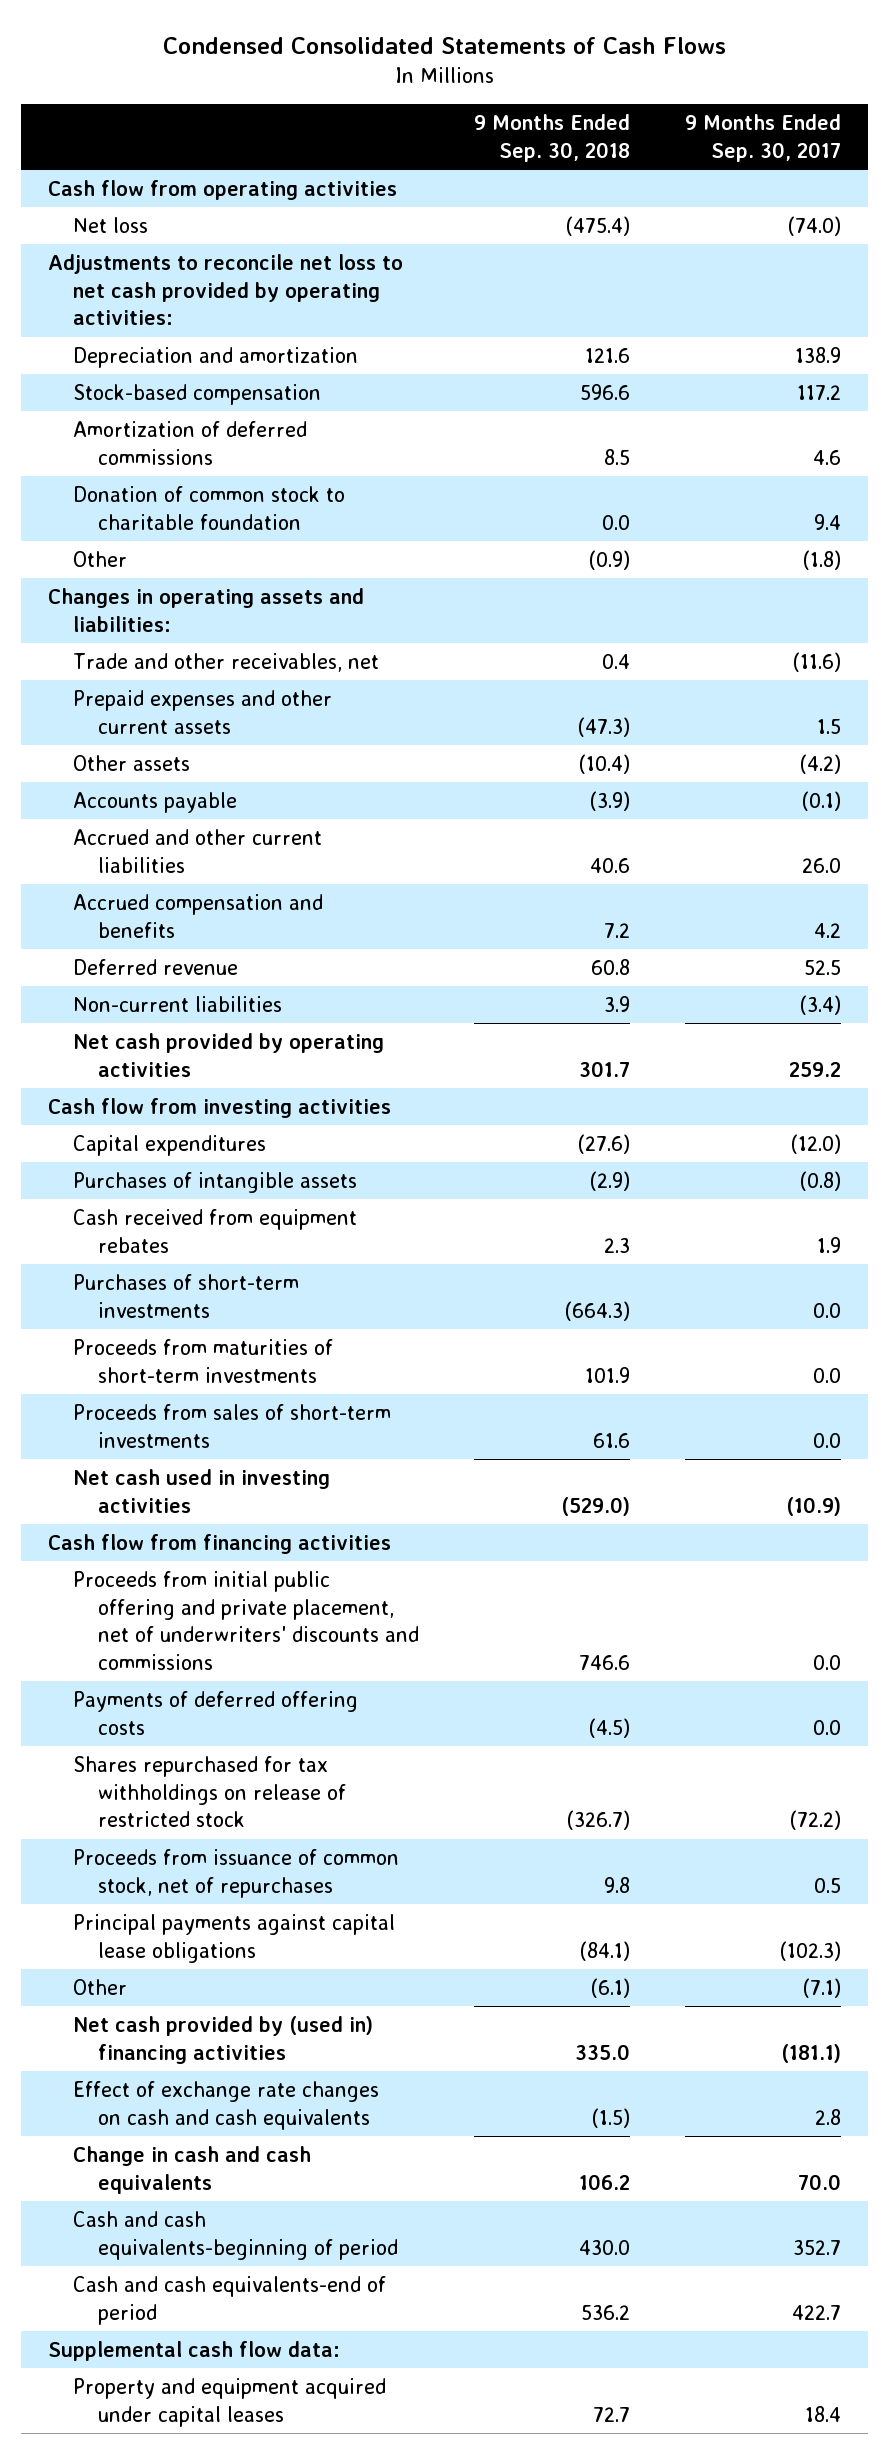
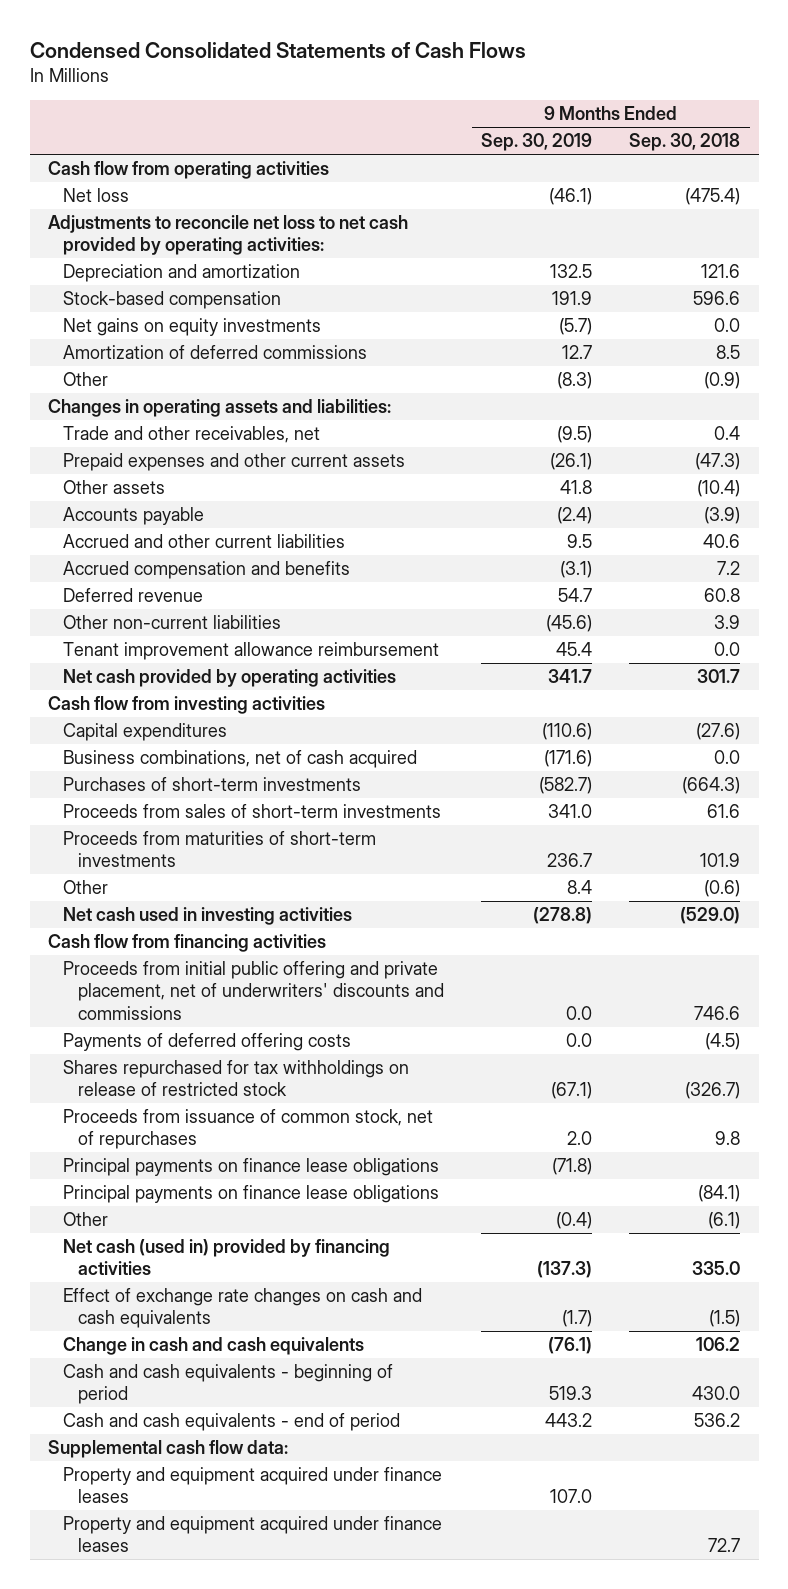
[684,114,841,162] 9 Months Ended Sep. 30, 2017 -> none
none -> [481,133,593,152] Sep. 30, 2019
none -> [63,318,322,337] Net gains on equity investments
[73,485,346,530] Donation of common stock to charitable foundation -> none
[73,995,283,1012] Non-current liabilities -> [63,615,282,630] Other non-current liabilities
none -> [63,642,440,661] Tenant improvement allowance reimbursement
[73,1171,358,1193] Purchases of intangible assets -> none
[73,1208,358,1253] Cash received from equipment rebates -> none
none -> [63,750,418,769] Business combinations, net of cash acquired
[73,1338,334,1383] Proceeds from maturities of short-term investments -> [63,831,377,868] Proceeds from maturities of short-term investments
none -> [63,880,109,895] Other
none -> [63,1158,440,1177] Principal payments on finance lease obligations
[73,1913,396,1963] Principal payments against capital lease obligations -> [63,1185,440,1204] Principal payments on finance lease obligations
[73,2015,374,2064] Net cash provided by (used in) financing activities -> [63,1239,391,1276] Net cash (used in) provided by financing activities
[73,2210,399,2260] Cash and cash equivalents-beginning of period -> [63,1364,394,1405] Cash and cash equivalents - beginning of period
[73,2275,387,2325] Cash and cash equivalents-end of period -> [63,1413,401,1432] Cash and cash equivalents - end of period
none -> [63,1467,443,1504] Property and equipment acquired under finance leases
[73,2377,387,2427] Property and equipment acquired under capital leases -> [63,1516,443,1553] Property and equipment acquired under finance leases

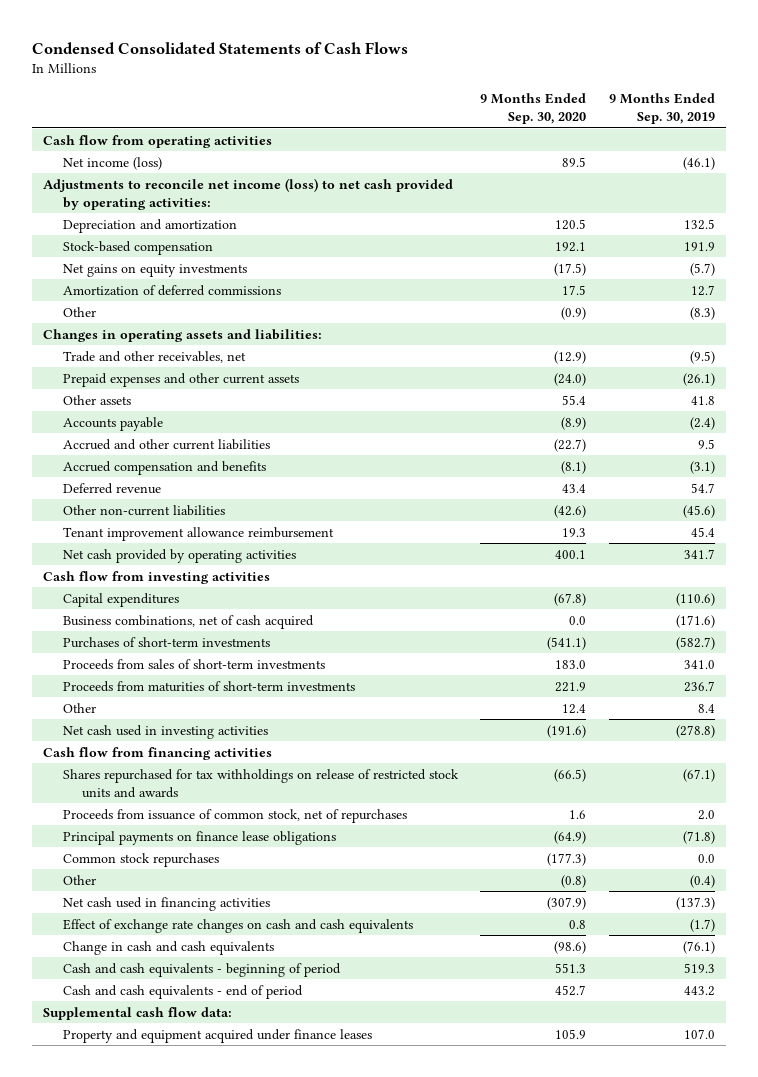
[629,133,741,152] Sep. 30, 2018 -> none
none -> [480,93,587,125] 9 Months Ended Sep. 30, 2020
[63,188,130,203] Net loss -> [62,156,162,170] Net income (loss)
[48,215,409,256] Adjustments to reconcile net loss to net cash provided by operating activities: -> [43,177,454,210] Adjustments to reconcile net income (loss) to net cash provided by operating activities:
[63,961,445,1020] Proceeds from initial public offering and private placement, net of underwriters' discounts and commissions -> none
[63,1033,352,1052] Payments of deferred offering costs -> none
[63,1060,410,1097] Shares repurchased for tax withholdings on release of restricted stock -> [62,768,459,798] Shares repurchased for tax withholdings on release of restricted stock units and awards
[63,1185,440,1204] Principal payments on finance lease obligations -> none
none -> [62,852,219,867] Common stock repurchases
[63,1239,391,1276] Net cash (used in) provided by financing activities -> [62,896,270,911] Net cash used in financing activities
[63,1516,443,1553] Property and equipment acquired under finance leases -> none

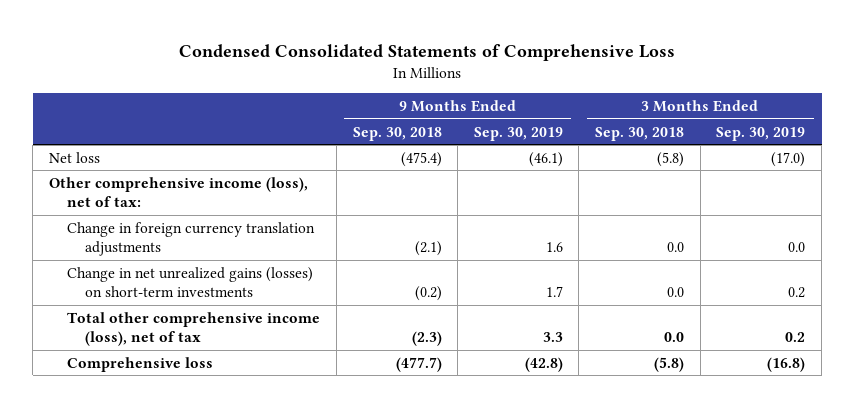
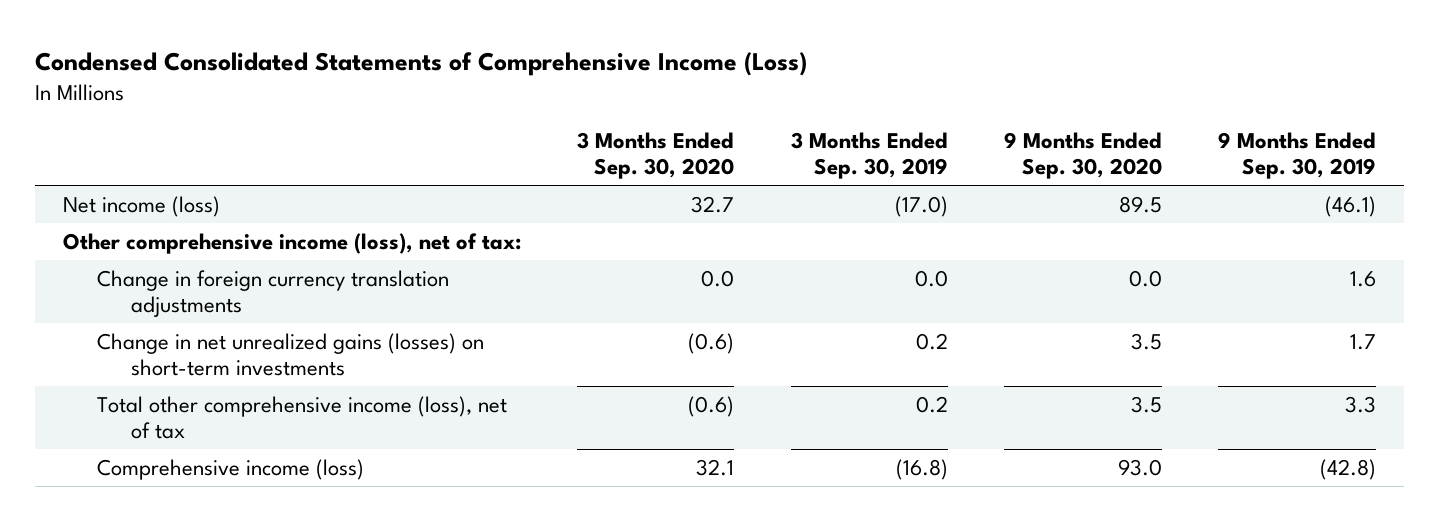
[179,43,676,61] Condensed Consolidated Statements of Comprehensive Loss -> [35,51,808,76] Condensed Consolidated Statements of Comprehensive Income (Loss)
[352,126,442,141] Sep. 30, 2018 -> none
[595,126,685,141] Sep. 30, 2018 -> none
none -> [577,131,735,180] 3 Months Ended Sep. 30, 2020
none -> [1003,131,1162,180] 9 Months Ended Sep. 30, 2020
[49,151,101,163] Net loss -> [63,195,221,217] Net income (loss)
[67,356,214,372] Comprehensive loss -> [97,458,365,480] Comprehensive income (loss)

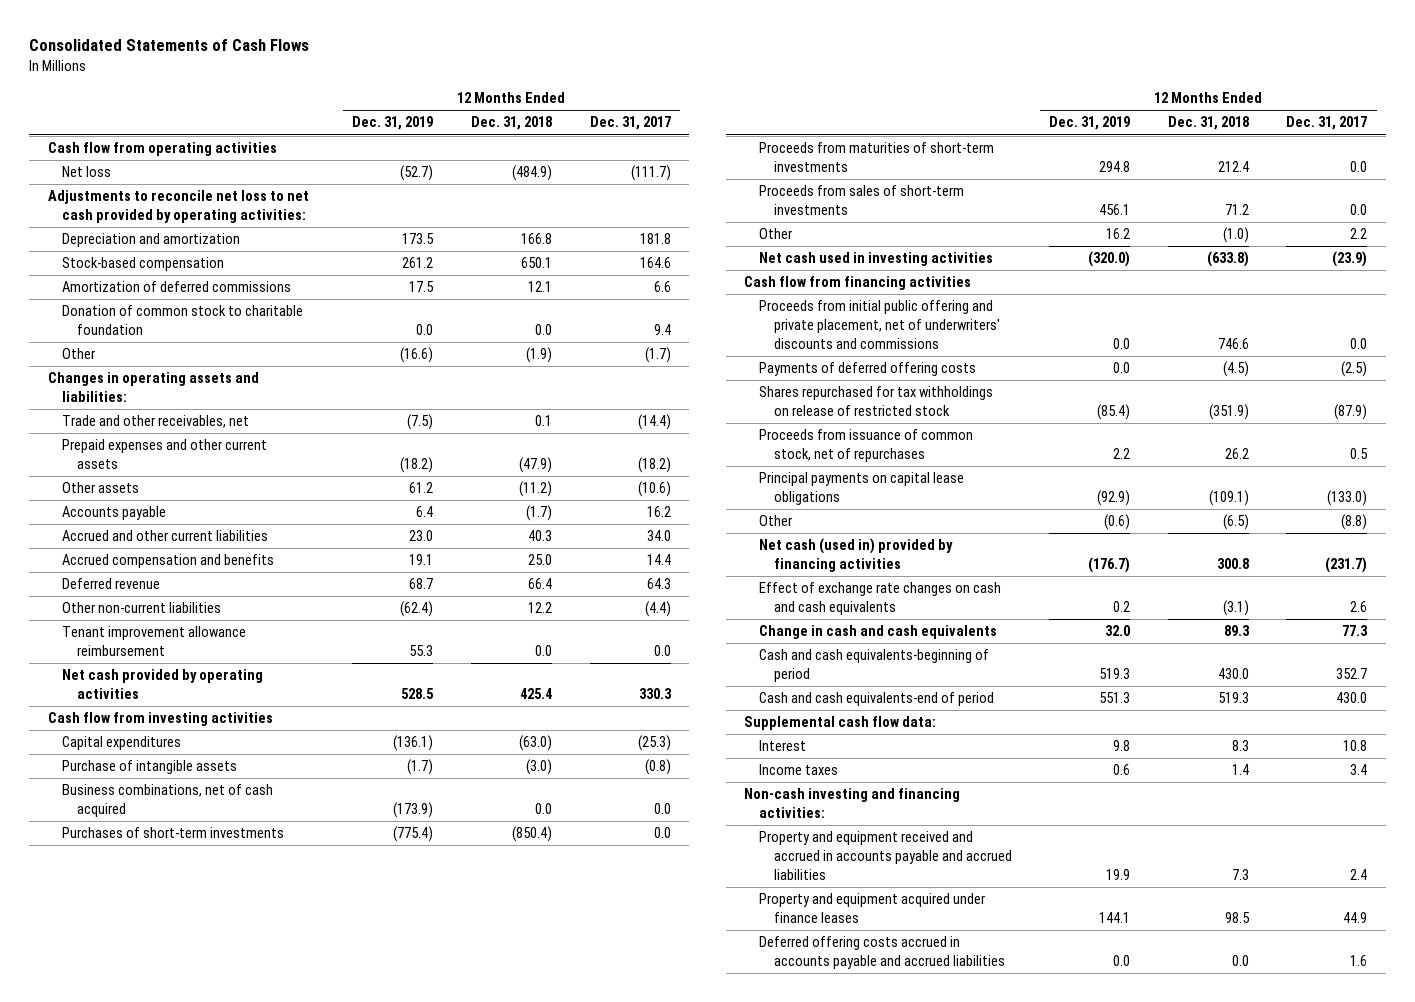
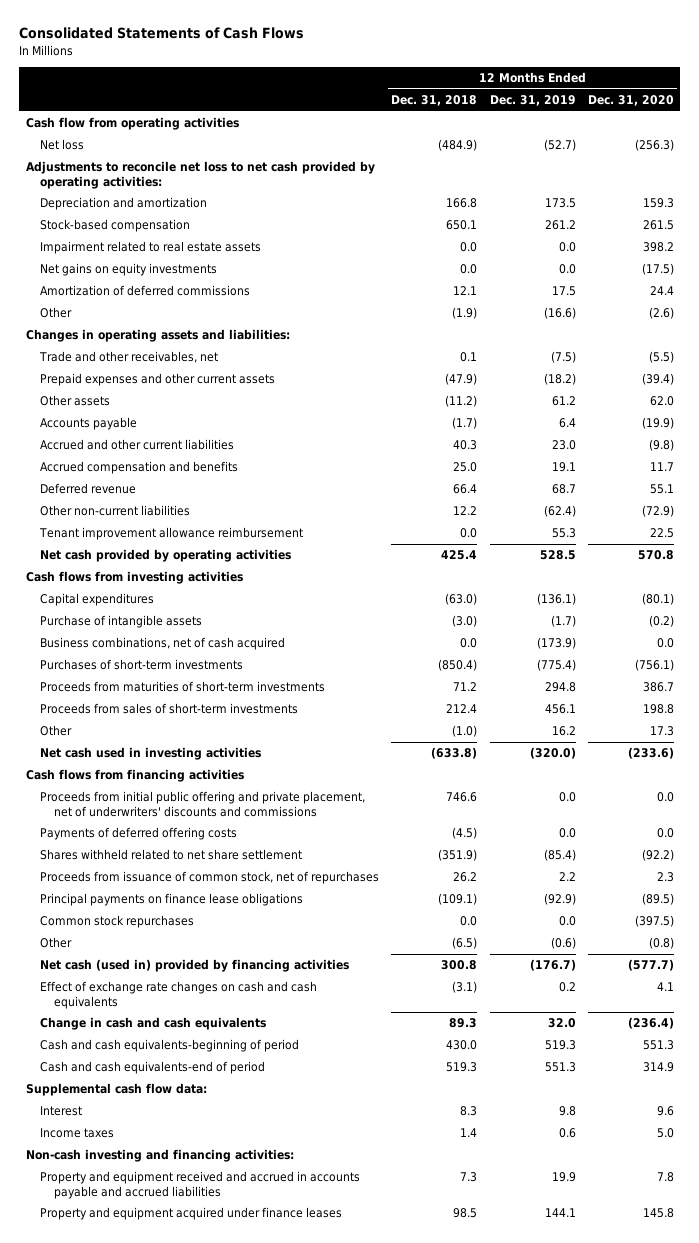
[589,116,671,131] Dec. 31, 2017 -> none
none -> [587,95,674,107] Dec. 31, 2020
none -> [39,241,261,255] Impairment related to real estate assets
none -> [39,263,217,277] Net gains on equity investments
[62,305,304,335] Donation of common stock to charitable foundation -> none
[47,712,273,727] Cash flow from investing activities -> [25,571,243,585] Cash flows from investing activities
[1217,160,1249,172] 212.4 -> [453,682,478,692] 71.2
[1224,203,1249,215] 71.2 -> [446,704,478,714] 212.4
[744,276,972,291] Cash flow from financing activities -> [25,769,244,783] Cash flows from financing activities
[759,386,994,416] Shares repurchased for tax withholdings on release of restricted stock -> [39,849,302,861] Shares withheld related to net share settlement
[759,472,965,505] Principal payments on capital lease obligations -> [39,893,303,907] Principal payments on finance lease obligations
none -> [39,915,194,929] Common stock repurchases
[759,936,1005,969] Deferred offering costs accrued in accounts payable and accrued liabilities -> none

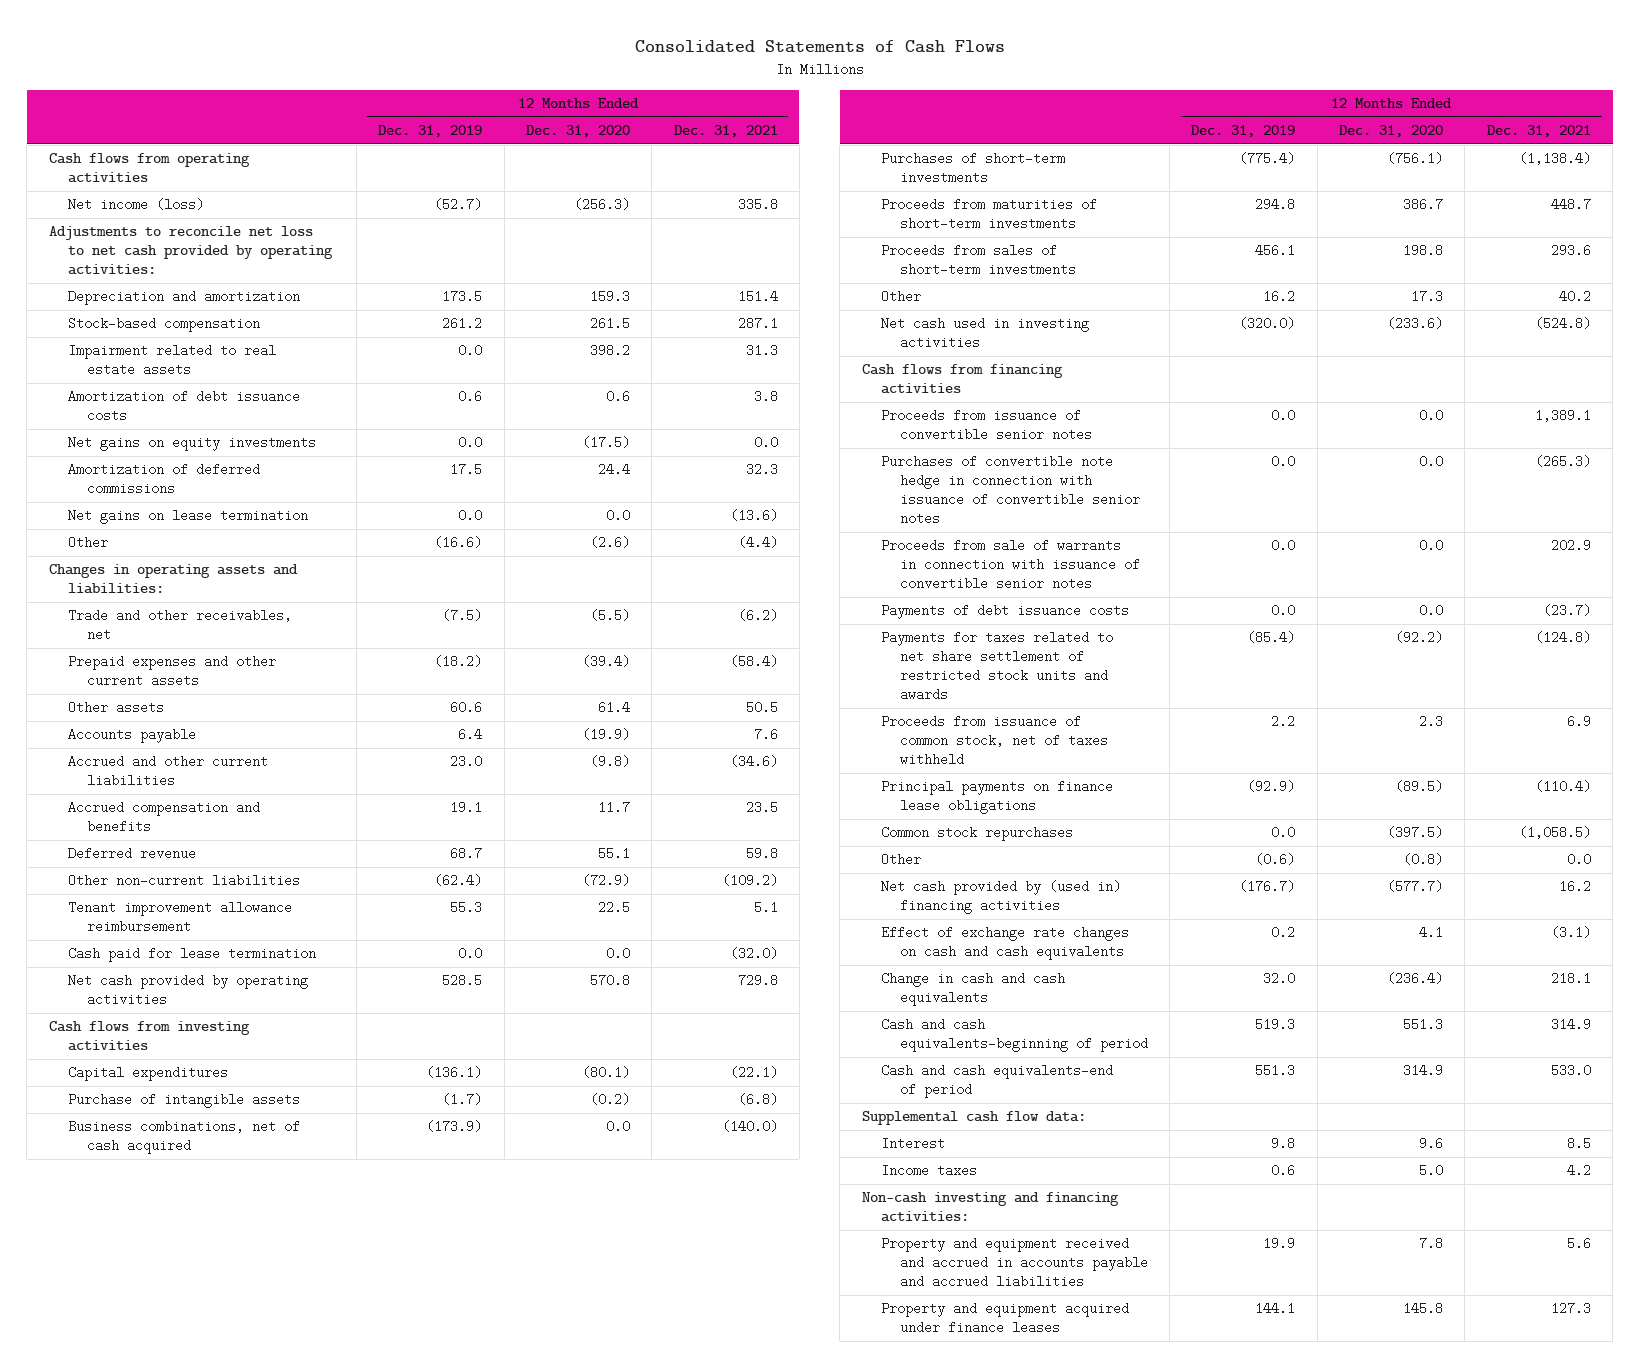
[391,95,478,107] Dec. 31, 2018 -> none
none -> [673,125,778,138] Dec. 31, 2021
[25,117,239,131] Cash flow from operating activities -> [48,153,250,184] Cash flows from operating activities
[39,139,84,151] Net loss -> [67,198,204,212] Net income (loss)
none -> [67,390,300,423] Amortization of debt issuance costs
none -> [67,509,308,525] Net gains on lease termination
[551,396,576,407] 61.2 -> [450,701,483,715] 60.6
[649,396,674,407] 62.0 -> [597,701,630,715] 61.4
none -> [67,947,316,963] Cash paid for lease termination
[39,791,365,817] Proceeds from initial public offering and private placement, net of underwriters' discounts and commissions -> none
[39,827,237,841] Payments of deferred offering costs -> none
none -> [880,409,1092,442] Proceeds from issuance of convertible senior notes
none -> [880,455,1140,526] Purchases of convertible note hedge in connection with issuance of convertible senior notes
none -> [880,539,1140,591] Proceeds from sale of warrants in connection with issuance of convertible senior notes
none -> [880,604,1129,620] Payments of debt issuance costs
[39,849,302,861] Shares withheld related to net share settlement -> [880,631,1113,702] Payments for taxes related to net share settlement of restricted stock units and awards
[39,871,379,885] Proceeds from issuance of common stock, net of repurchases -> [880,715,1108,767] Proceeds from issuance of common stock, net of taxes withheld
[39,959,349,973] Net cash (used in) provided by financing activities -> [880,880,1121,915] Net cash provided by (used in) financing activities

